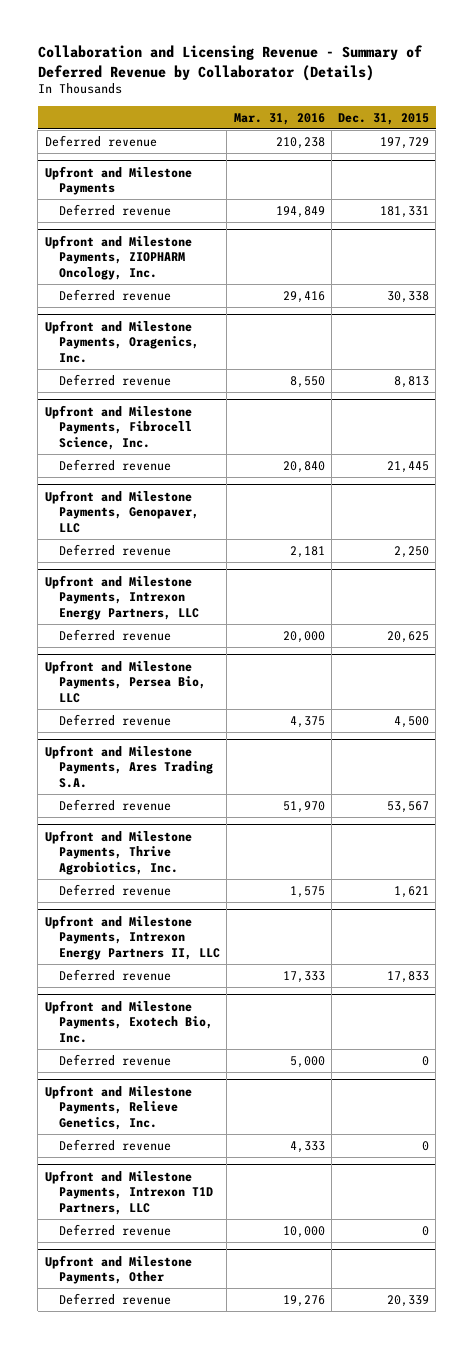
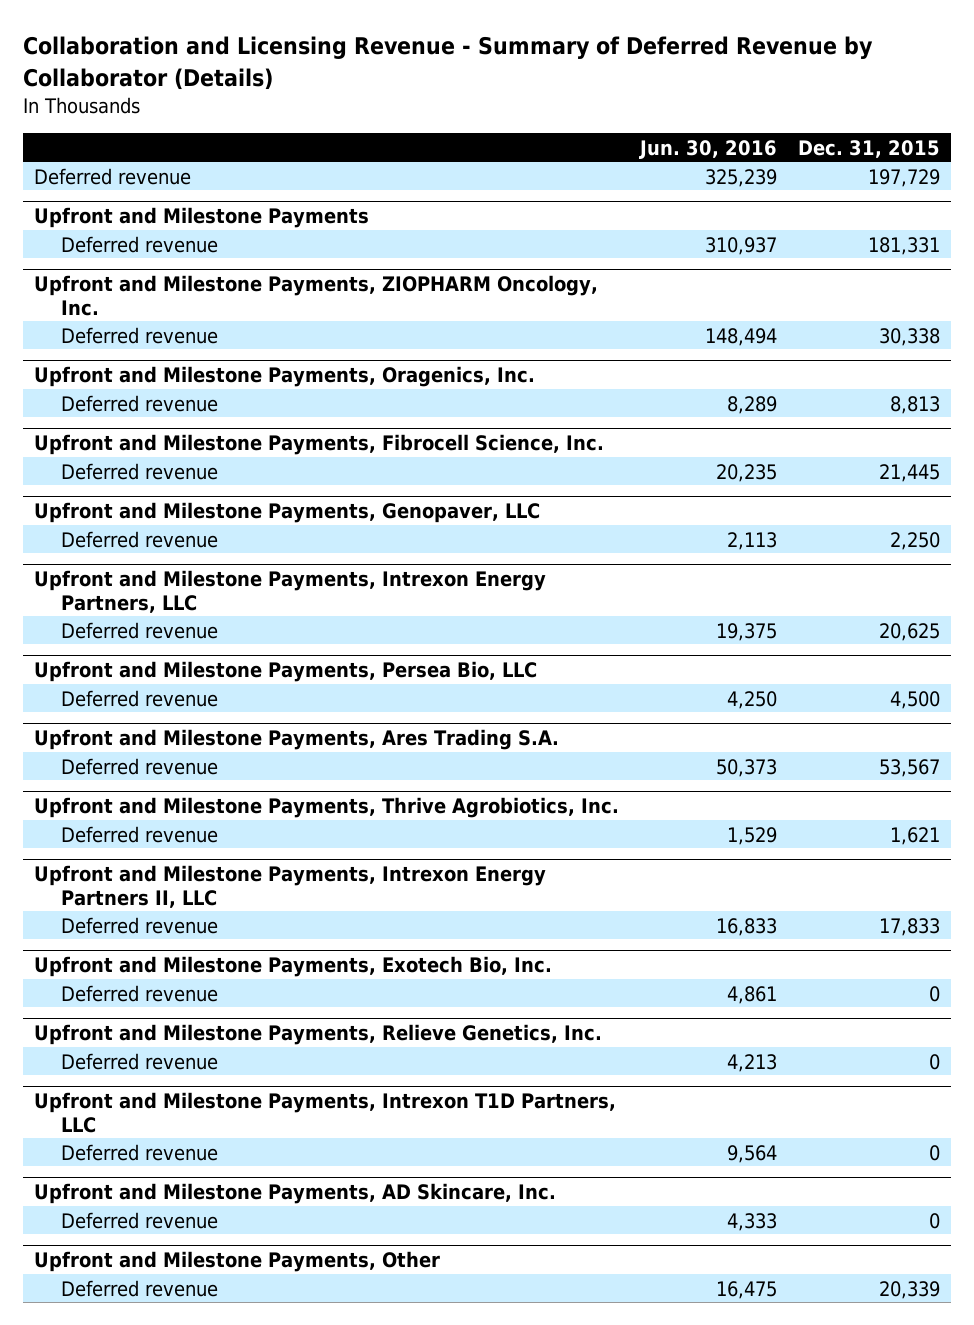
[233,112,325,125] Mar. 31, 2016 -> none
none -> [639,139,778,159] Jun. 30, 2016
none -> [33,1183,556,1205] Upfront and Milestone Payments, AD Skincare, Inc.
none -> [61,1211,219,1229] Deferred revenue

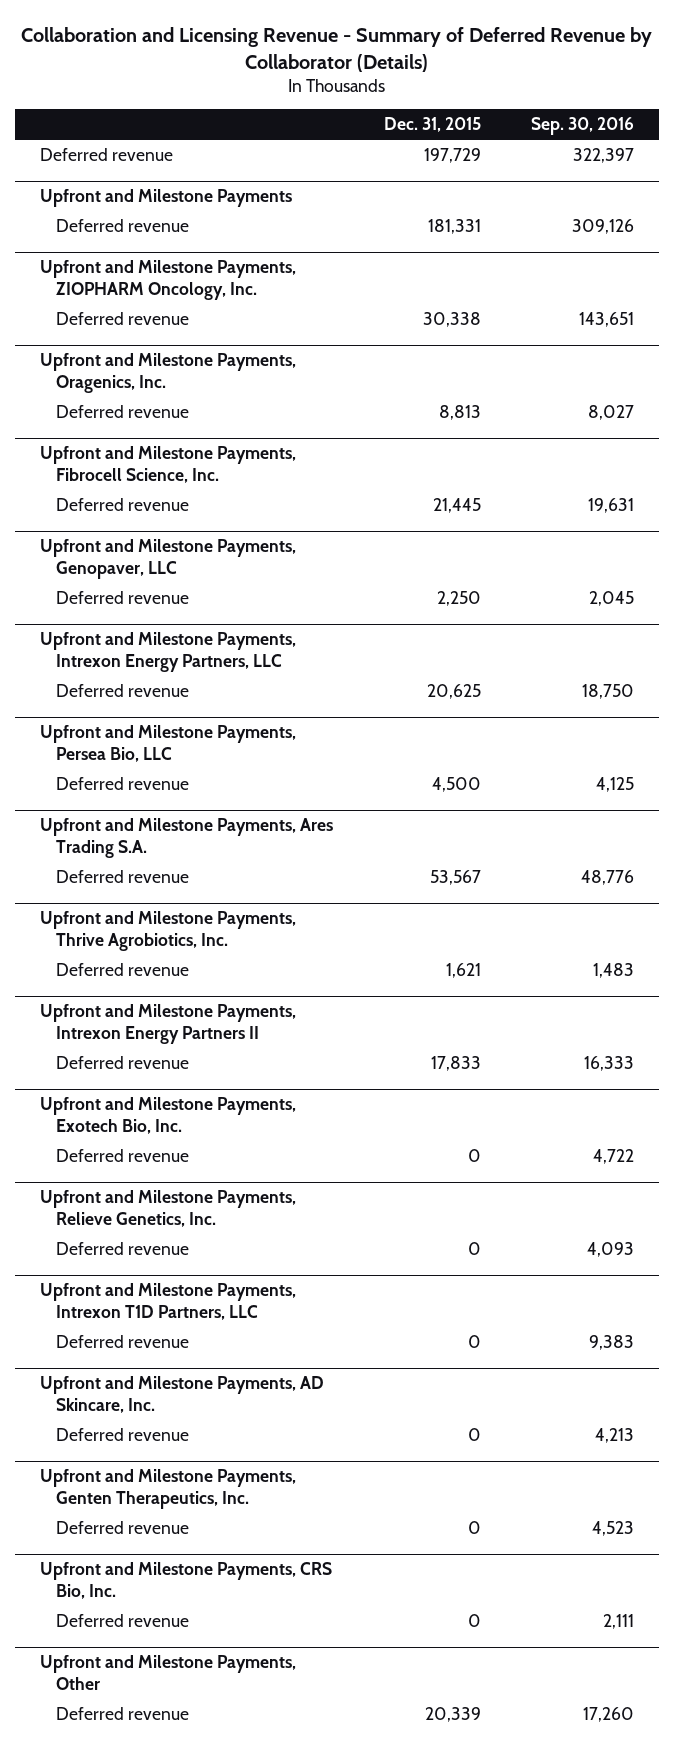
[639,139,778,159] Jun. 30, 2016 -> none
none -> [531,117,635,136] Sep. 30, 2016
[33,865,546,908] Upfront and Milestone Payments, Intrexon Energy Partners II, LLC -> [40,1004,297,1045] Upfront and Milestone Payments, Intrexon Energy Partners II
none -> [40,1469,297,1510] Upfront and Milestone Payments, Genten Therapeutics, Inc.
none -> [55,1521,189,1535] Deferred revenue
none -> [40,1562,333,1600] Upfront and Milestone Payments, CRS Bio, Inc.
none -> [55,1614,189,1628] Deferred revenue

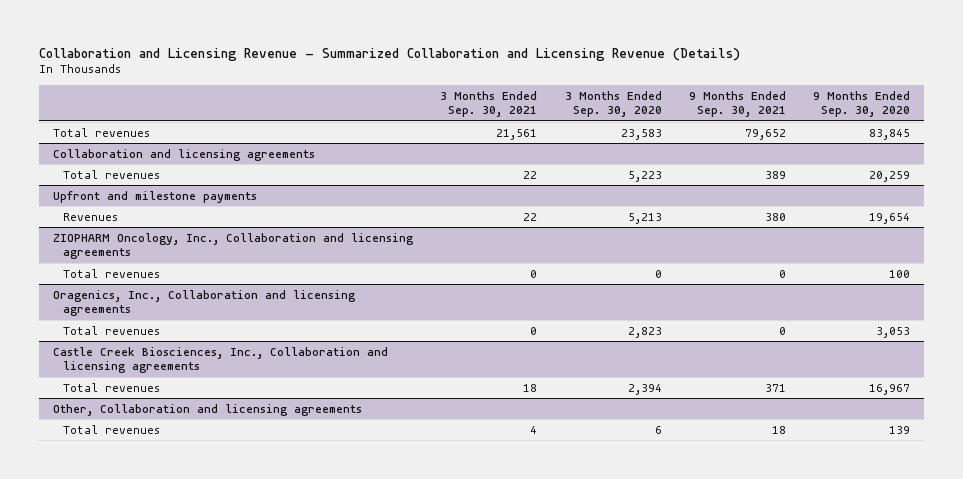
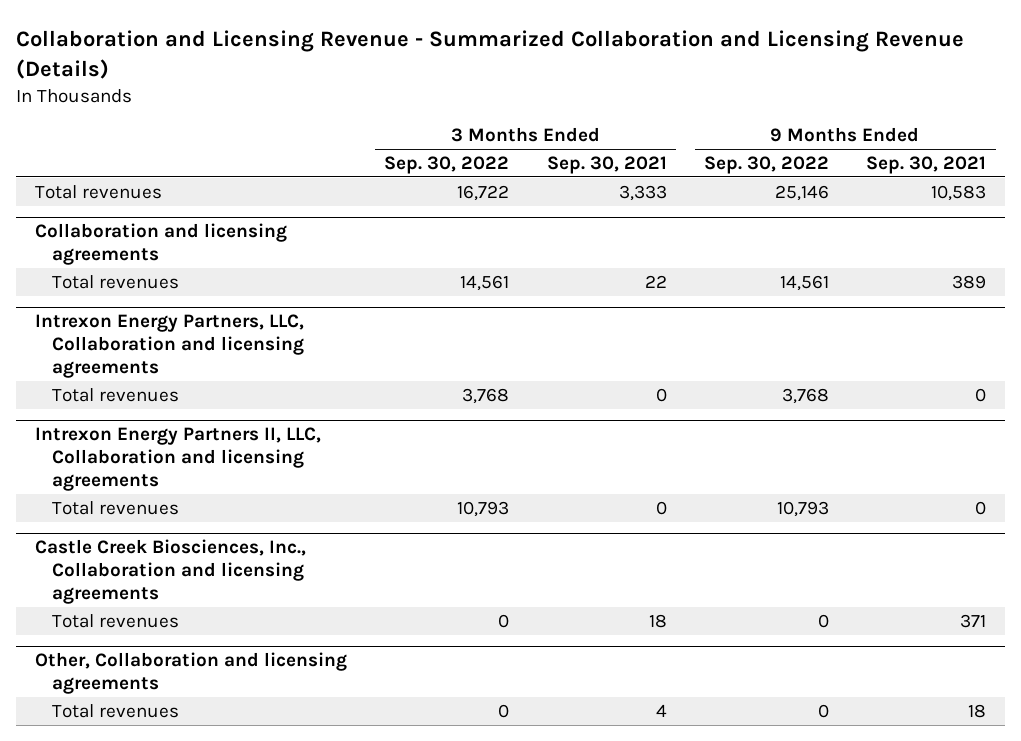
[564,90,662,118] 3 Months Ended Sep. 30, 2020 -> none
[813,90,911,118] 9 Months Ended Sep. 30, 2020 -> none
none -> [384,156,510,175] Sep. 30, 2022
none -> [703,156,829,175] Sep. 30, 2022
[496,128,538,140] 21,561 -> [618,185,667,202] 3,333
[745,128,787,140] 79,652 -> [931,185,987,202] 10,583
[52,190,257,203] Upfront and milestone payments -> none
[62,212,118,221] Revenues -> none
[52,232,414,260] ZIOPHARM Oncology, Inc., Collaboration and licensing agreements -> none
none -> [35,314,305,378] Intrexon Energy Partners, LLC, Collaboration and licensing agreements
[52,289,356,317] Oragenics, Inc., Collaboration and licensing agreements -> none
none -> [35,427,322,491] Intrexon Energy Partners II, LLC, Collaboration and licensing agreements

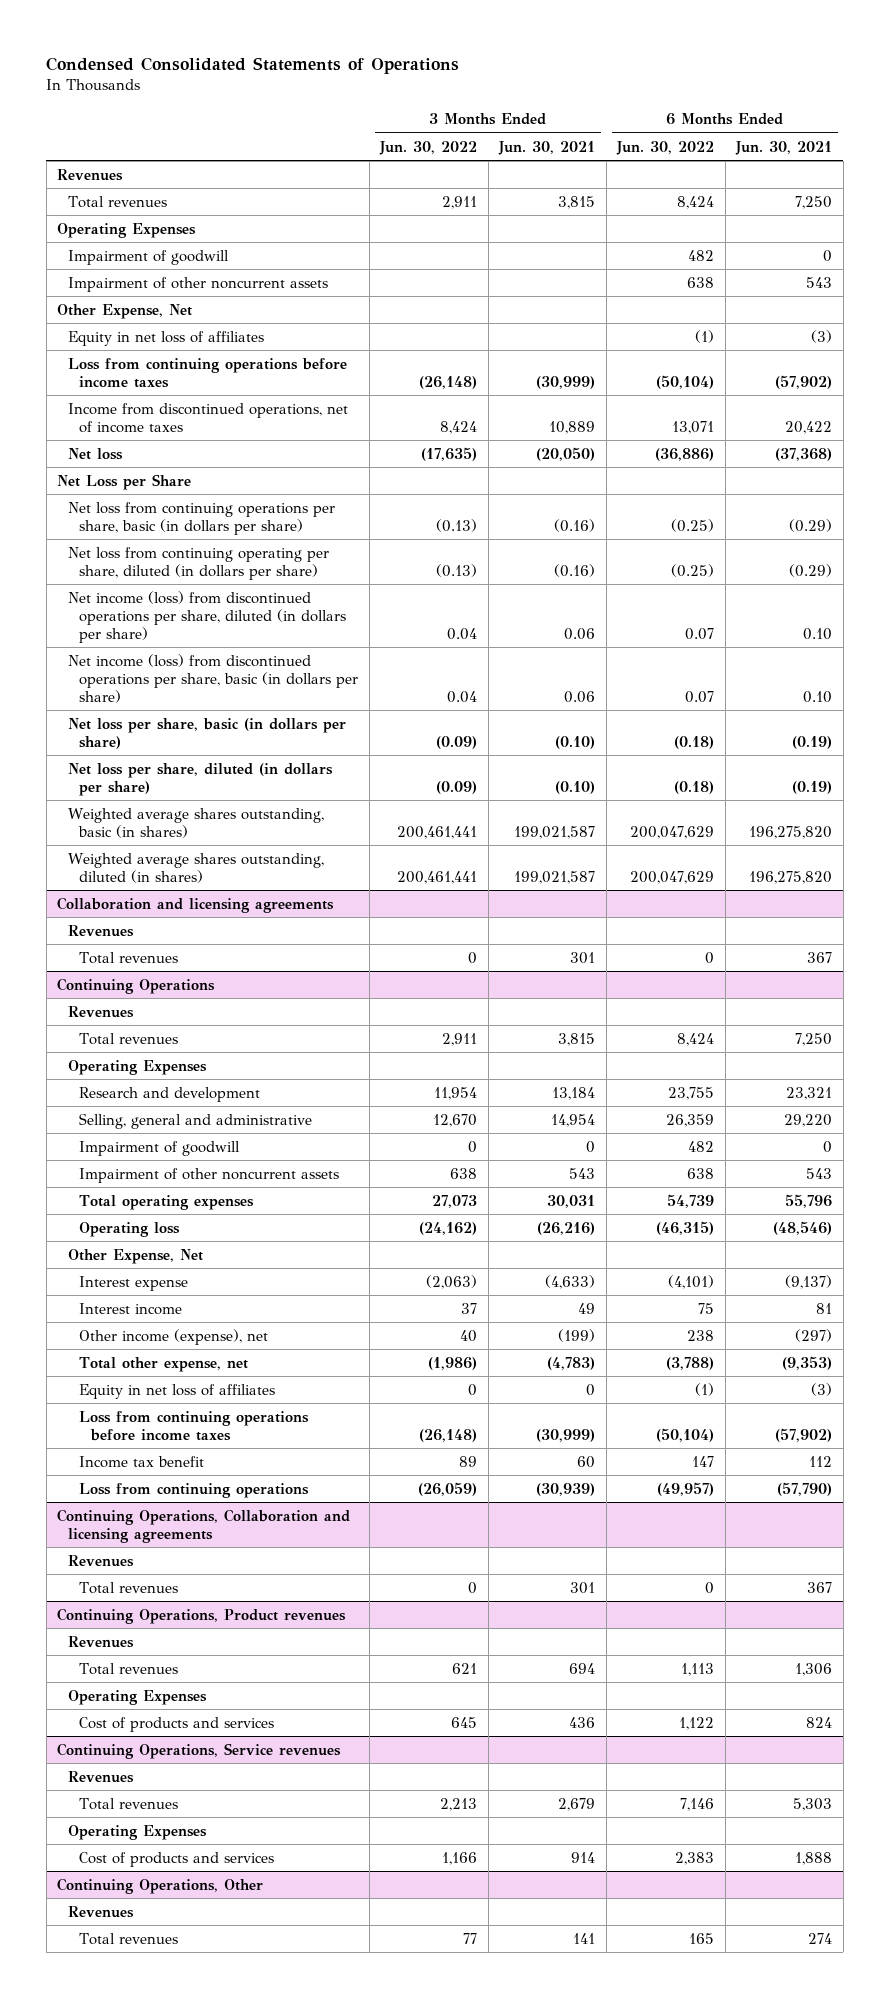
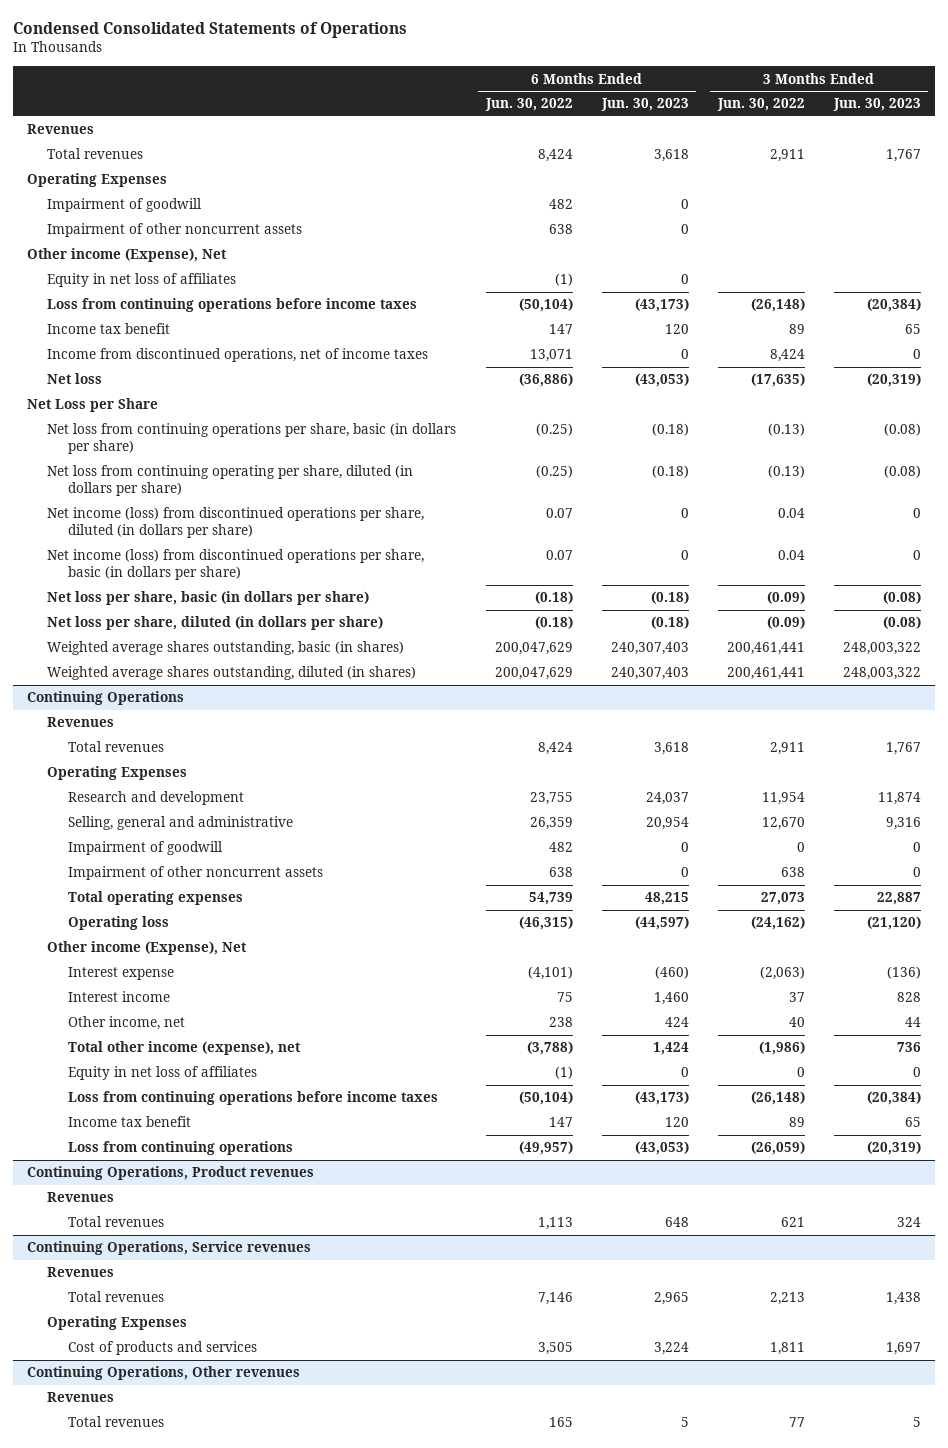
[498,140,596,155] Jun. 30, 2021 -> none
[735,140,833,155] Jun. 30, 2021 -> none
none -> [600,98,689,112] Jun. 30, 2023
none -> [832,98,921,112] Jun. 30, 2023
[57,303,193,319] Other Expense, Net -> [27,248,228,263] Other income (Expense), Net
none -> [47,323,171,335] Income tax benefit
[57,896,335,913] Collaboration and licensing agreements -> none
[68,924,135,937] Revenues -> none
[79,951,179,964] Total revenues -> none
[68,1248,204,1264] Other Expense, Net -> [47,941,248,956] Other income (Expense), Net
[79,1328,269,1345] Other income (expense), net -> [67,1016,185,1031] Other income, net
[79,1356,249,1372] Total other expense, net -> [67,1041,301,1056] Total other income (expense), net
[57,1508,351,1543] Continuing Operations, Collaboration and licensing agreements -> none
[68,1554,135,1567] Revenues -> none
[79,1581,179,1594] Total revenues -> none
[68,1689,208,1705] Operating Expenses -> none
[79,1716,275,1732] Cost of products and services -> none
[442,1851,478,1865] 1,166 -> [769,1342,805,1356] 1,811
[675,1851,715,1865] 2,383 -> [537,1342,573,1356] 3,505
[57,1877,264,1894] Continuing Operations, Other -> [27,1366,301,1381] Continuing Operations, Other revenues

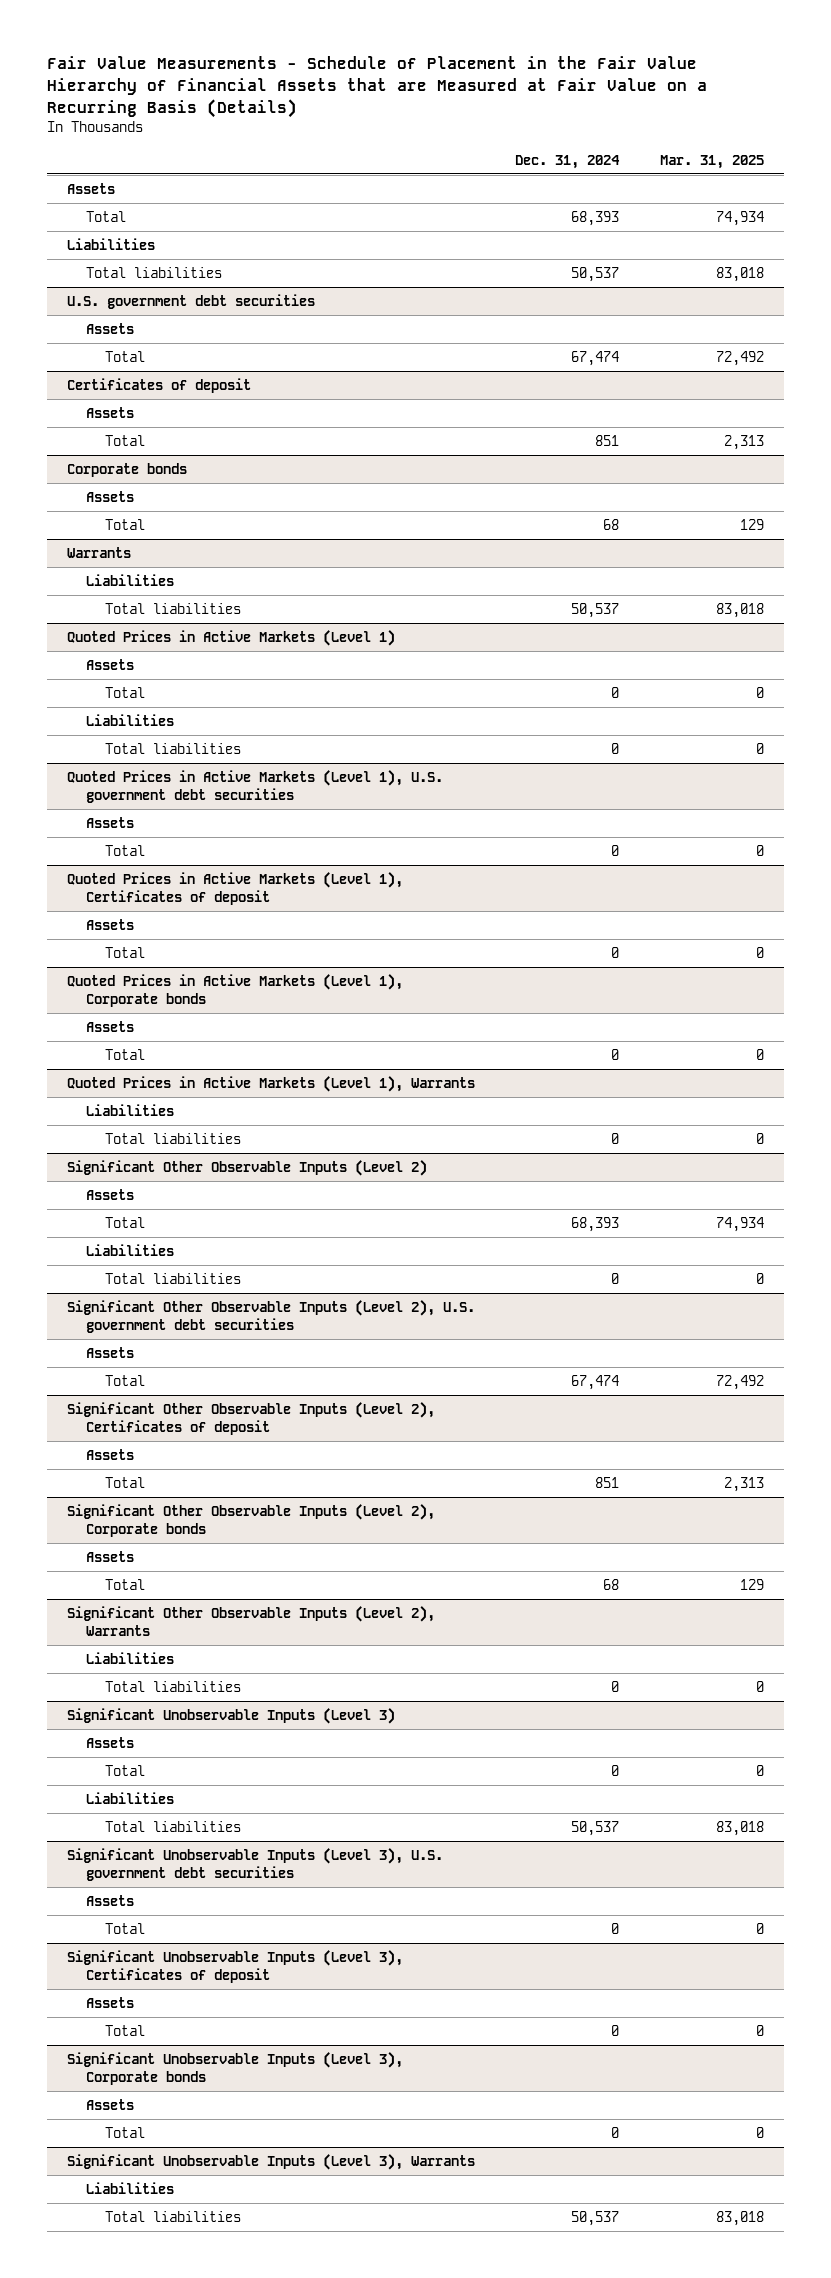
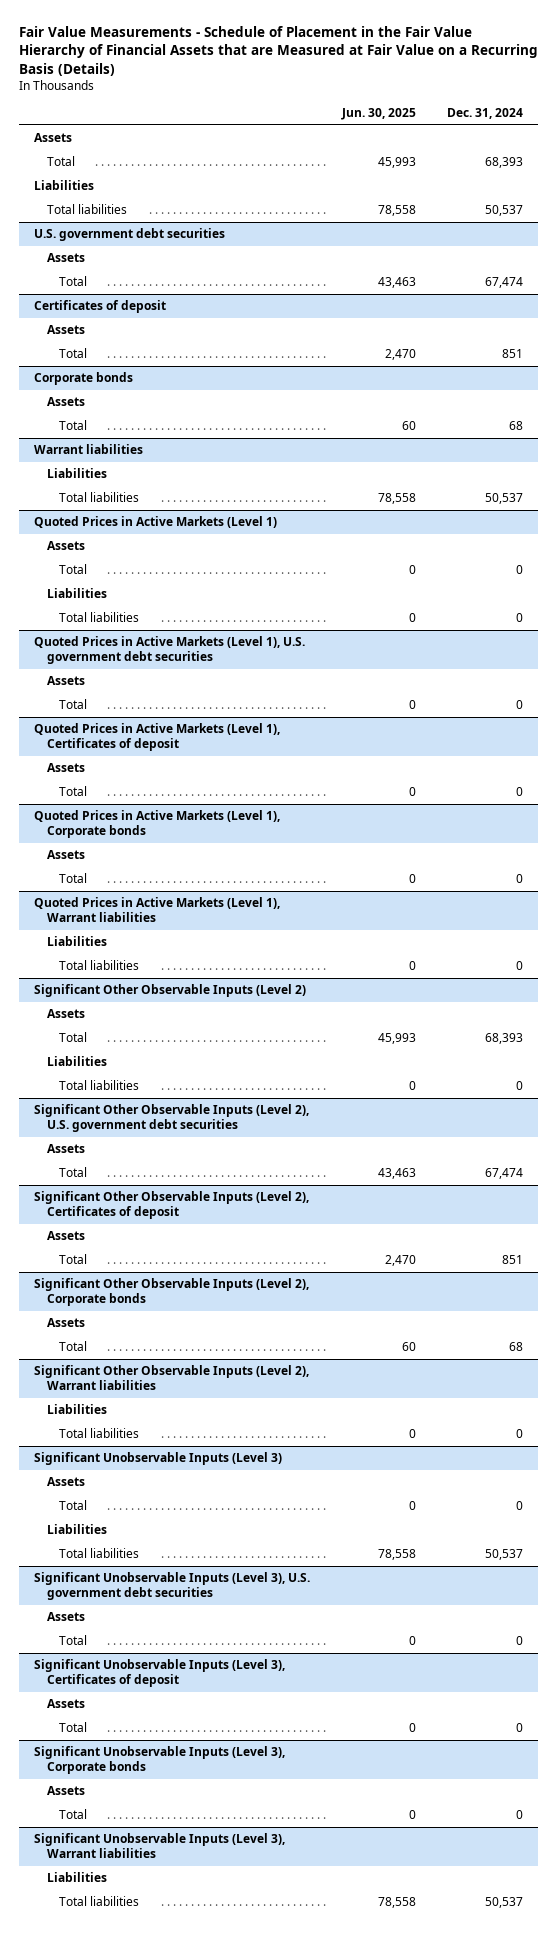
[659,154,764,169] Mar. 31, 2025 -> none
none -> [340,108,416,121] Jun. 30, 2025
[67,546,132,558] Warrants -> [34,444,144,455] Warrant liabilities
[67,1075,476,1092] Quoted Prices in Active Markets (Level 1), Warrants -> [34,897,281,923] Quoted Prices in Active Markets (Level 1), Warrant liabilities
[67,1605,436,1636] Significant Other Observable Inputs (Level 2), Warrants -> [34,1365,310,1391] Significant Other Observable Inputs (Level 2), Warrant liabilities
[67,2153,476,2170] Significant Unobservable Inputs (Level 3), Warrants -> [34,1833,286,1859] Significant Unobservable Inputs (Level 3), Warrant liabilities

